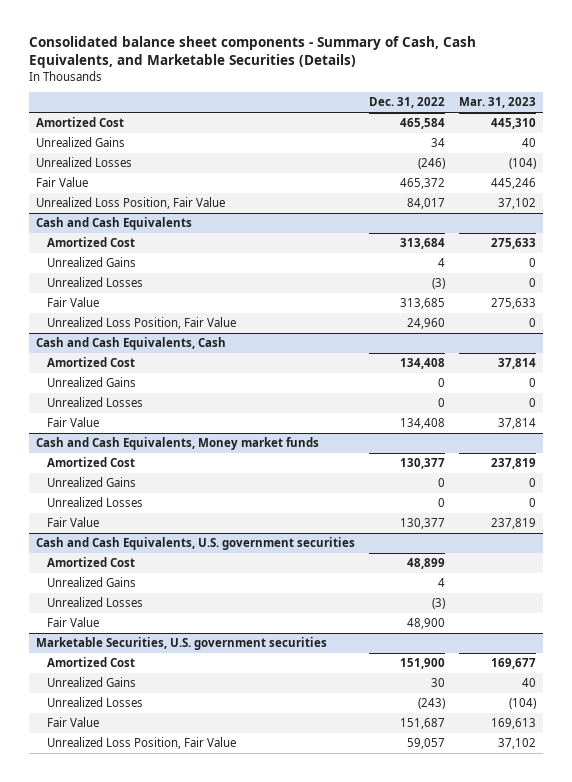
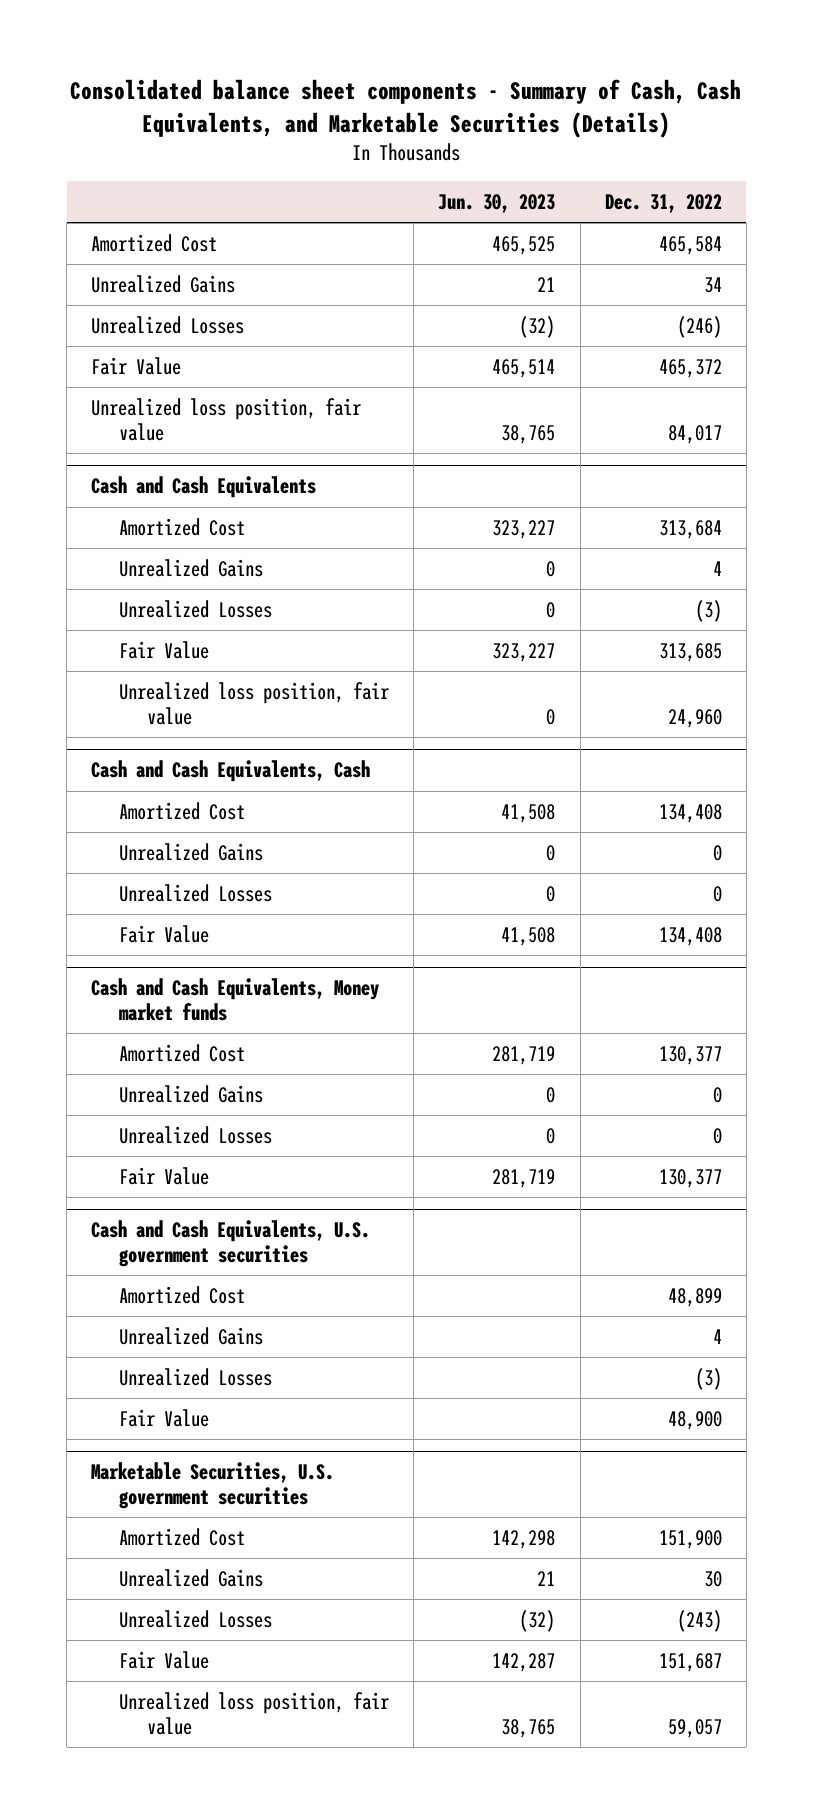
[459,97,537,109] Mar. 31, 2023 -> none
none -> [438,193,556,213] Jun. 30, 2023
[36,197,226,210] Unrealized Loss Position, Fair Value -> [91,397,362,441] Unrealized loss position, fair value
[47,317,237,330] Unrealized Loss Position, Fair Value -> [119,681,390,725] Unrealized loss position, fair value
[47,737,237,750] Unrealized Loss Position, Fair Value -> [119,1691,390,1735] Unrealized loss position, fair value

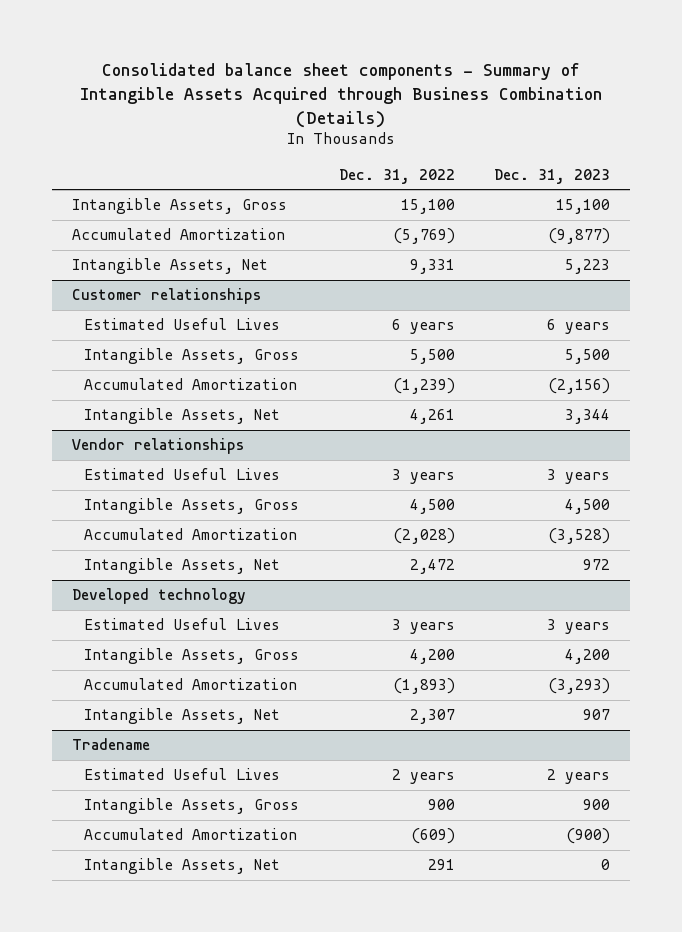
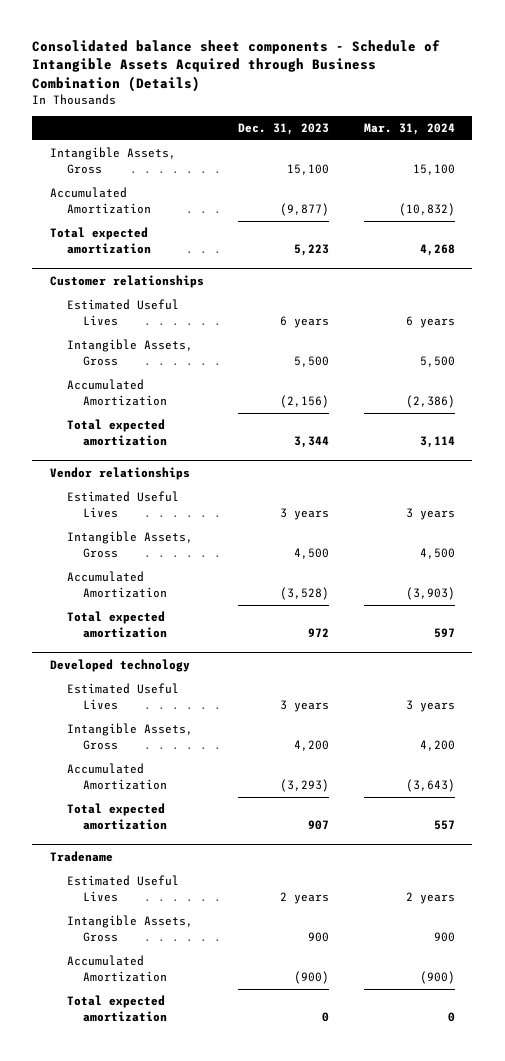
[80,62,603,128] Consolidated balance sheet components - Summary of Intangible Assets Acquired through Business Combination (Details) -> [32,39,441,92] Consolidated balance sheet components - Schedule of Intangible Assets Acquired through Business Combination (Details)
[338,168,455,184] Dec. 31, 2022 -> none
none -> [363,122,455,135] Mar. 31, 2024
[71,258,268,275] Intangible Assets, Net -> [49,227,151,254] Total expected amortization
[84,408,281,425] Intangible Assets, Net -> [66,419,168,446] Total expected amortization
[84,558,281,575] Intangible Assets, Net -> [66,611,168,638] Total expected amortization
[84,708,281,725] Intangible Assets, Net -> [66,803,168,830] Total expected amortization
[84,858,281,875] Intangible Assets, Net -> [66,995,168,1022] Total expected amortization

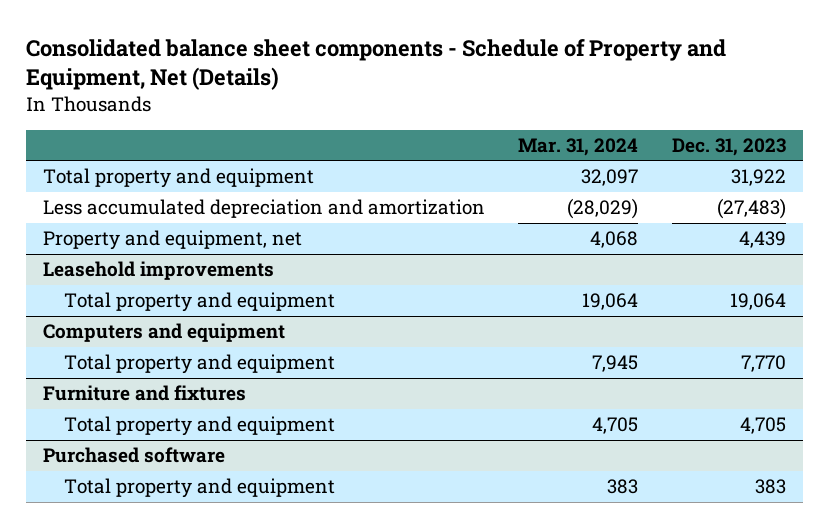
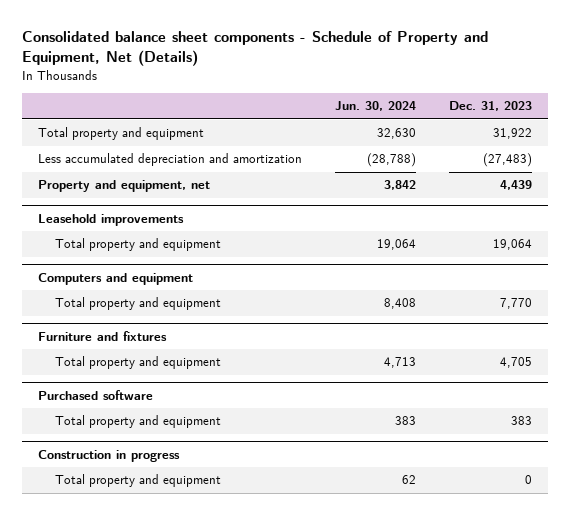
[518,138,639,157] Mar. 31, 2024 -> none
none -> [334,101,416,112] Jun. 30, 2024
none -> [38,450,181,463] Construction in progress
none -> [54,474,221,488] Total property and equipment

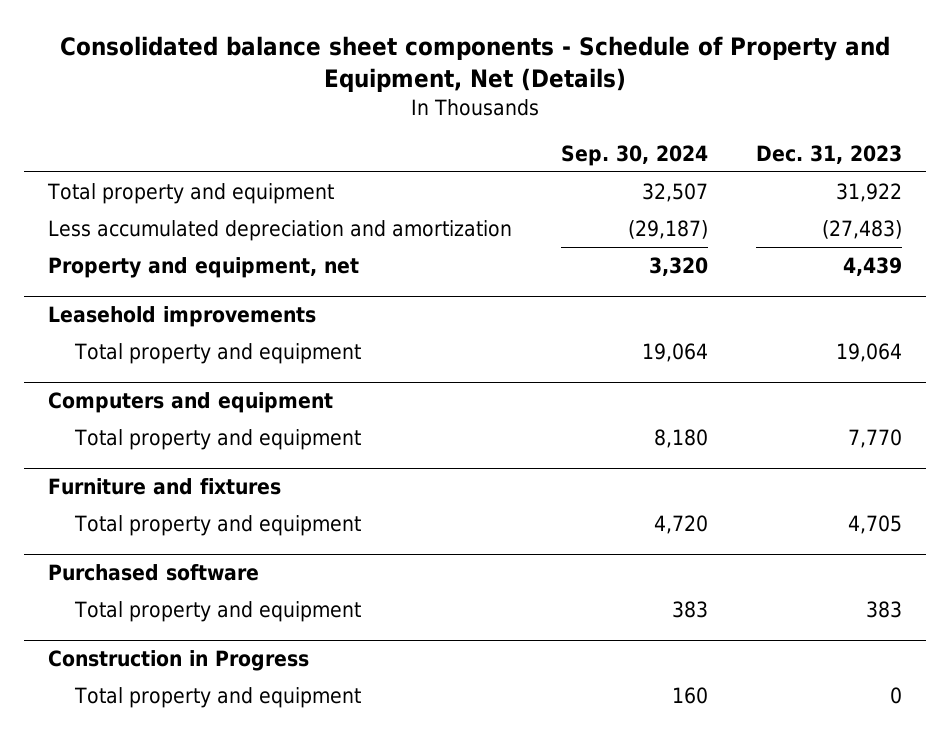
[334,101,416,112] Jun. 30, 2024 -> none
none -> [560,144,708,166] Sep. 30, 2024
[38,450,181,463] Construction in progress -> [47,650,309,672] Construction in Progress

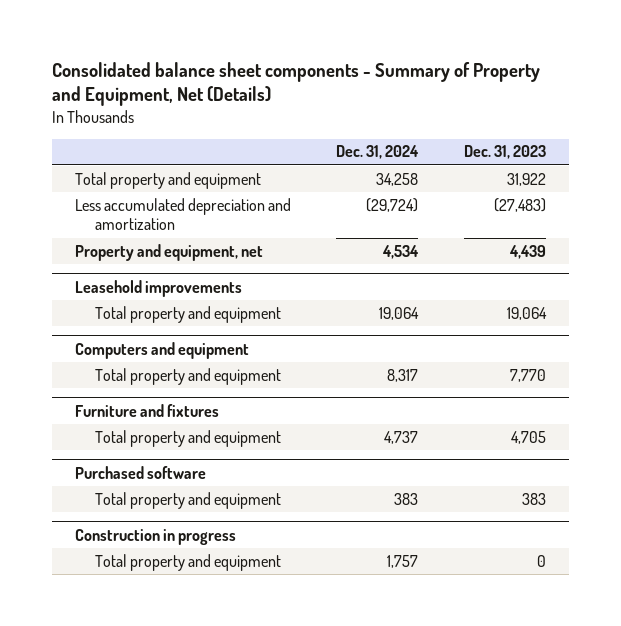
[60,36,891,93] Consolidated balance sheet components - Schedule of Property and Equipment, Net (Details) -> [51,61,540,107] Consolidated balance sheet components - Summary of Property and Equipment, Net (Details)
[560,144,708,166] Sep. 30, 2024 -> none
none -> [336,145,420,160] Dec. 31, 2024
[47,650,309,672] Construction in Progress -> [74,528,236,545] Construction in progress

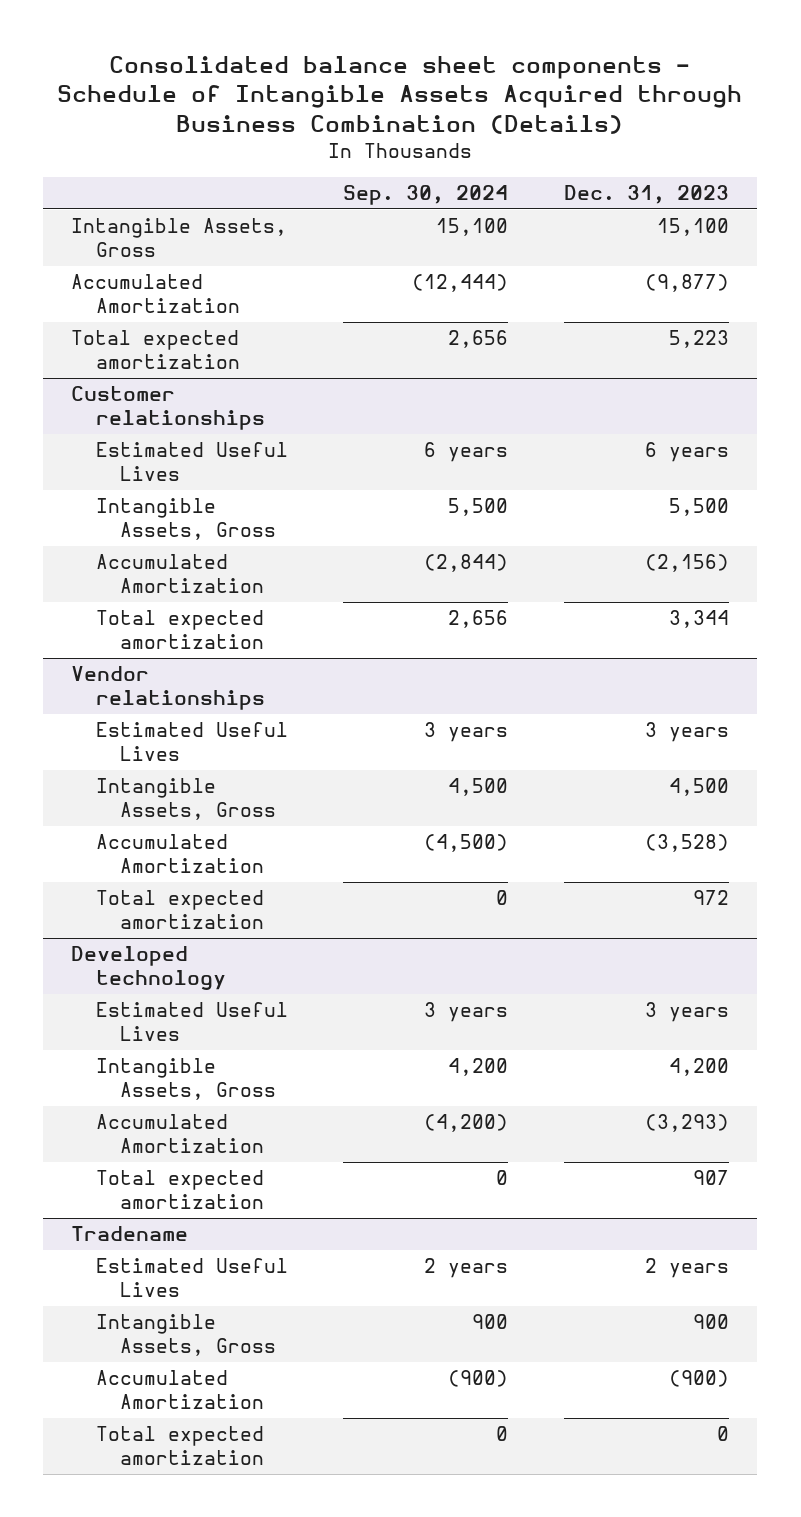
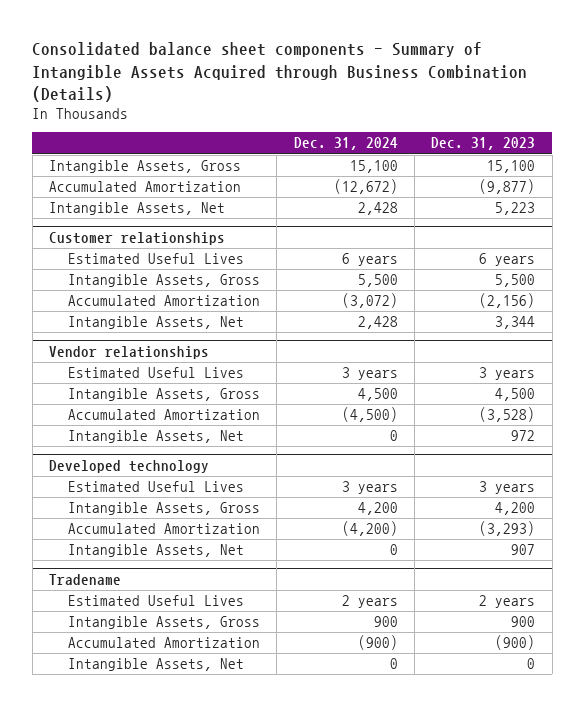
[57,55,743,134] Consolidated balance sheet components - Schedule of Intangible Assets Acquired through Business Combination (Details) -> [32,42,528,102] Consolidated balance sheet components - Summary of Intangible Assets Acquired through Business Combination (Details)
[343,184,509,205] Sep. 30, 2024 -> none
none -> [293,137,398,151] Dec. 31, 2024
[71,330,240,370] Total expected amortization -> [49,202,226,216] Intangible Assets, Net
[95,610,264,650] Total expected amortization -> [68,316,245,330] Intangible Assets, Net
[95,890,264,930] Total expected amortization -> [68,430,245,444] Intangible Assets, Net
[95,1170,264,1210] Total expected amortization -> [68,544,245,558] Intangible Assets, Net
[95,1426,264,1466] Total expected amortization -> [68,658,245,672] Intangible Assets, Net

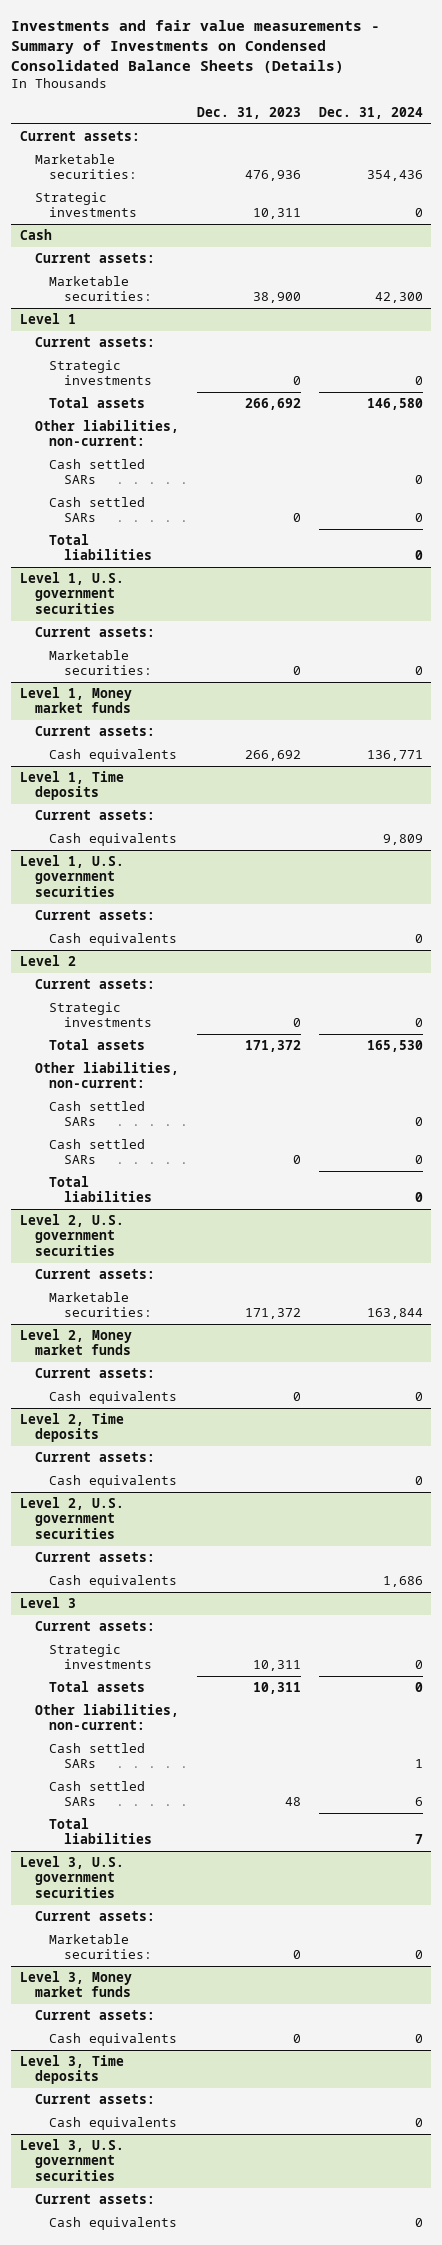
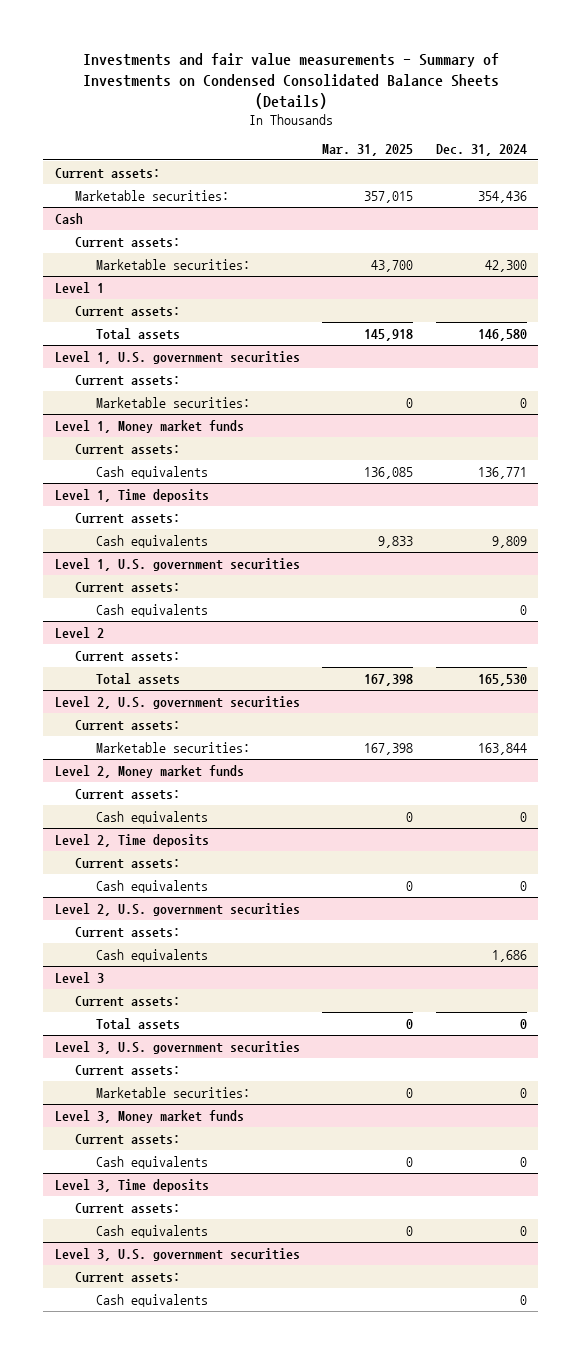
[196,106,301,119] Dec. 31, 2023 -> none
none -> [322,143,414,156] Mar. 31, 2025
[34,192,138,218] Strategic investments -> none
[49,360,152,386] Strategic investments -> none
[34,420,179,447] Other liabilities, non-current: -> none
[49,459,146,485] Cash settled SARs -> none
[49,497,146,523] Cash settled SARs -> none
[49,534,152,561] Total liabilities -> none
[49,1002,152,1028] Strategic investments -> none
[34,1062,179,1089] Other liabilities, non-current: -> none
[49,1101,146,1127] Cash settled SARs -> none
[49,1139,146,1165] Cash settled SARs -> none
[49,1176,152,1203] Total liabilities -> none
[49,1644,152,1670] Strategic investments -> none
[34,1704,179,1731] Other liabilities, non-current: -> none
[49,1743,146,1769] Cash settled SARs -> none
[49,1781,146,1807] Cash settled SARs -> none
[49,1818,152,1845] Total liabilities -> none

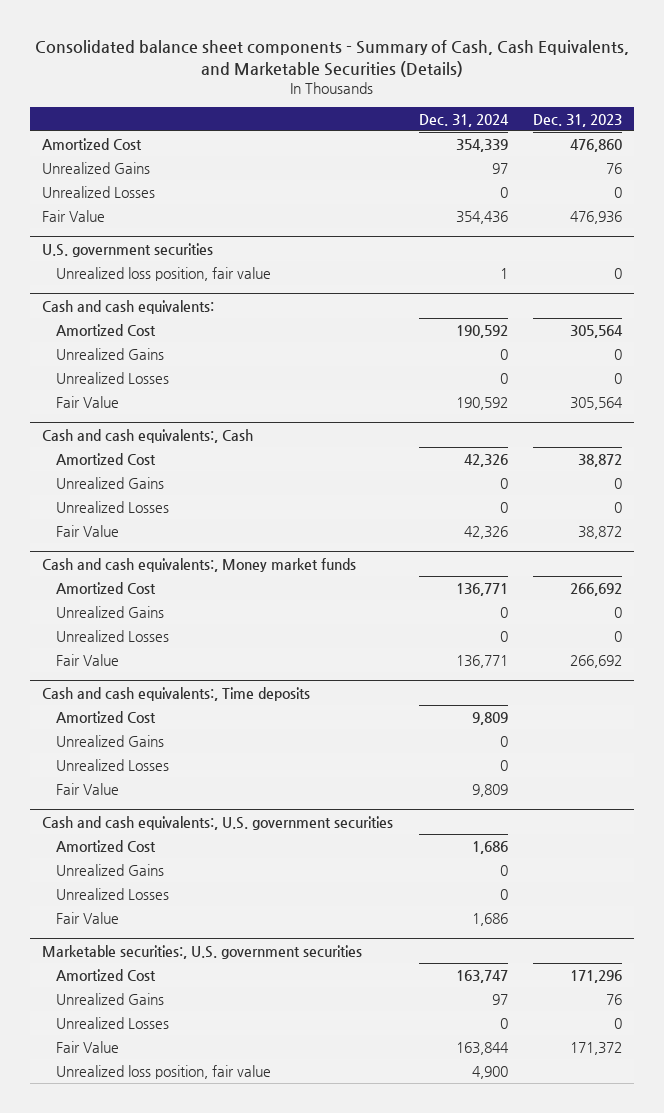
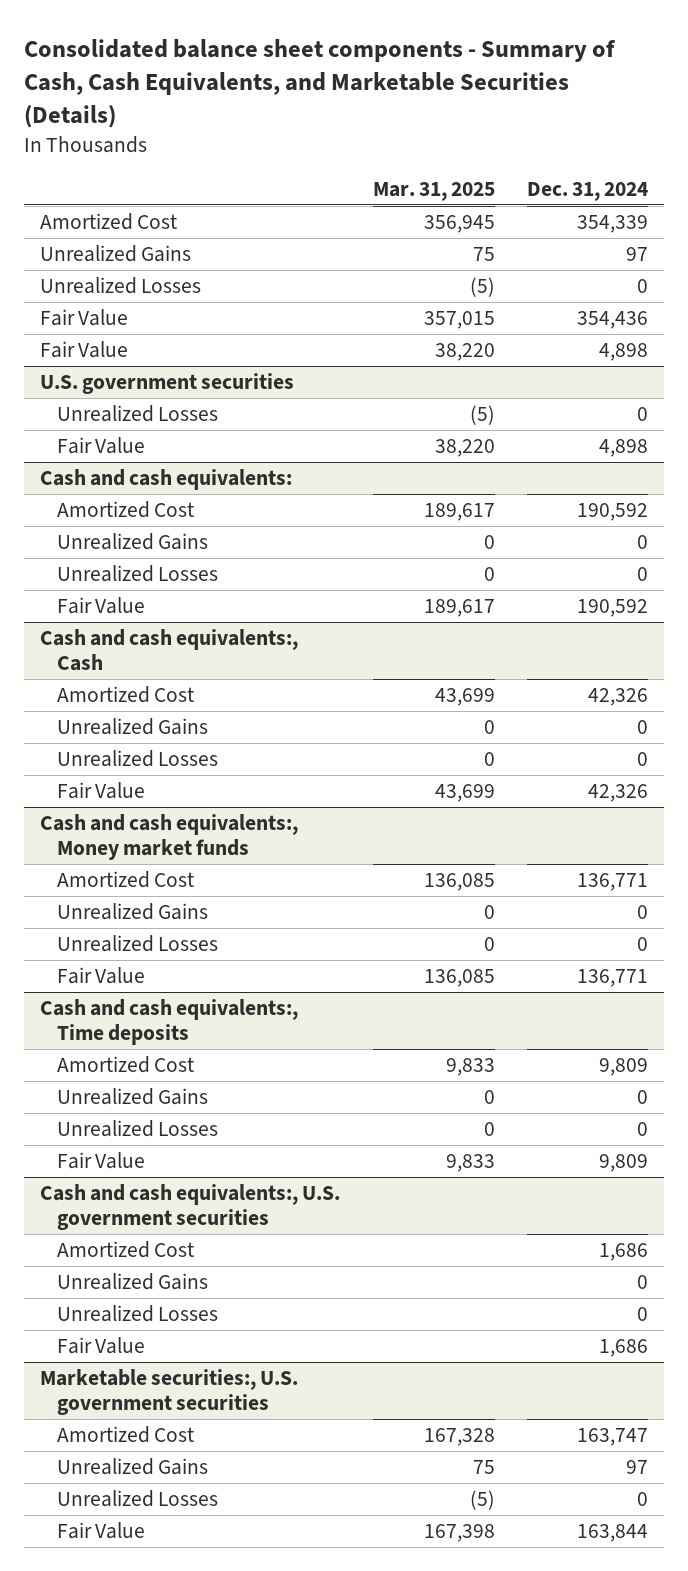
[532,113,622,127] Dec. 31, 2023 -> none
none -> [372,182,495,202] Mar. 31, 2025
none -> [40,340,129,358] Fair Value
none -> [57,404,219,422] Unrealized Losses
[55,266,271,281] Unrealized loss position, fair value -> [57,436,146,454] Fair Value
[499,267,508,279] 1 -> [599,438,649,457] 4,898
[55,1064,271,1079] Unrealized loss position, fair value -> none

